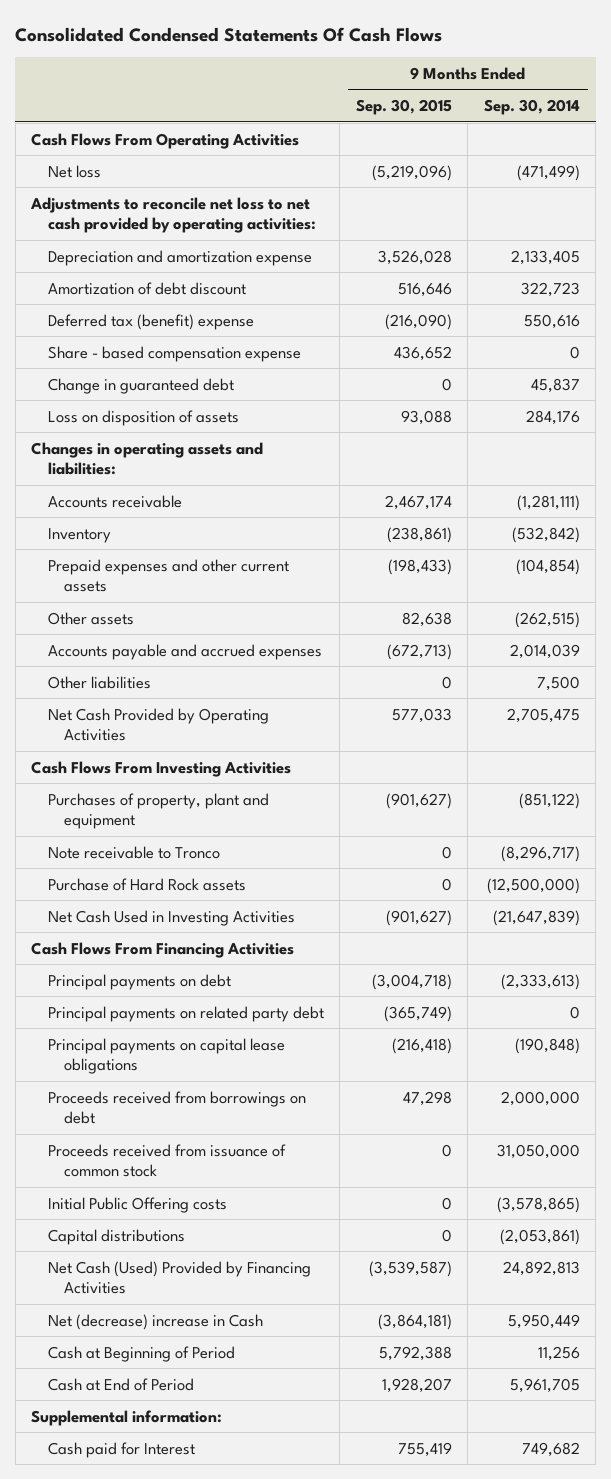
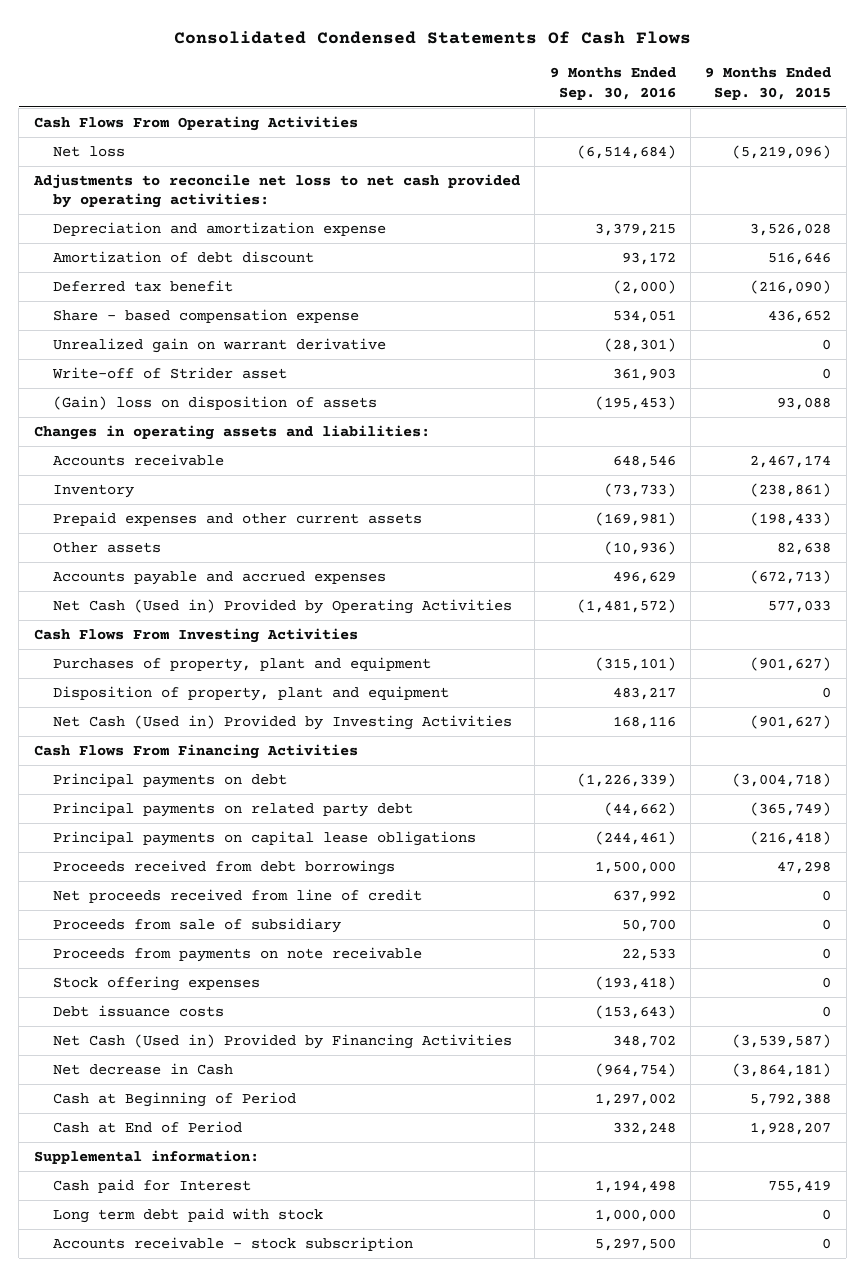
[483,98,580,115] Sep. 30, 2014 -> none
none -> [549,67,676,101] 9 Months Ended Sep. 30, 2016
[47,313,254,330] Deferred tax (benefit) expense -> [53,279,234,292] Deferred tax benefit
[47,377,234,394] Change in guaranteed debt -> none
none -> [53,337,387,353] Unrealized gain on warrant derivative
none -> [52,366,288,379] Write-off of Strider asset
[47,409,239,426] Loss on disposition of assets -> [53,395,378,410] (Gain) loss on disposition of assets
[47,675,151,689] Other liabilities -> none
[47,707,269,742] Net Cash Provided by Operating Activities -> [53,598,513,614] Net Cash (Used in) Provided by Operating Activities
[47,845,220,859] Note receivable to Tronco -> none
[47,877,246,891] Purchase of Hard Rock assets -> none
none -> [53,685,450,701] Disposition of property, plant and equipment
[47,909,295,926] Net Cash Used in Investing Activities -> [53,714,513,730] Net Cash (Used in) Provided by Investing Activities
[47,1143,286,1178] Proceeds received from issuance of common stock -> none
[47,1228,185,1245] Capital distributions -> none
[47,1090,306,1125] Proceeds received from borrowings on debt -> [53,859,396,875] Proceeds received from debt borrowings
none -> [53,888,423,903] Net proceeds received from line of credit
none -> [53,917,342,933] Proceeds from sale of subsidiary
none -> [53,946,423,962] Proceeds from payments on note receivable
[47,1196,227,1213] Initial Public Offering costs -> [53,975,261,991] Stock offering expenses
none -> [53,1004,225,1017] Debt issuance costs
[47,1260,311,1295] Net Cash (Used) Provided by Financing Activities -> [53,1033,513,1049] Net Cash (Used in) Provided by Financing Activities
[47,1313,263,1330] Net (decrease) increase in Cash -> [53,1062,234,1075] Net decrease in Cash
none -> [53,1207,324,1223] Long term debt paid with stock
none -> [53,1236,414,1251] Accounts receivable - stock subscription

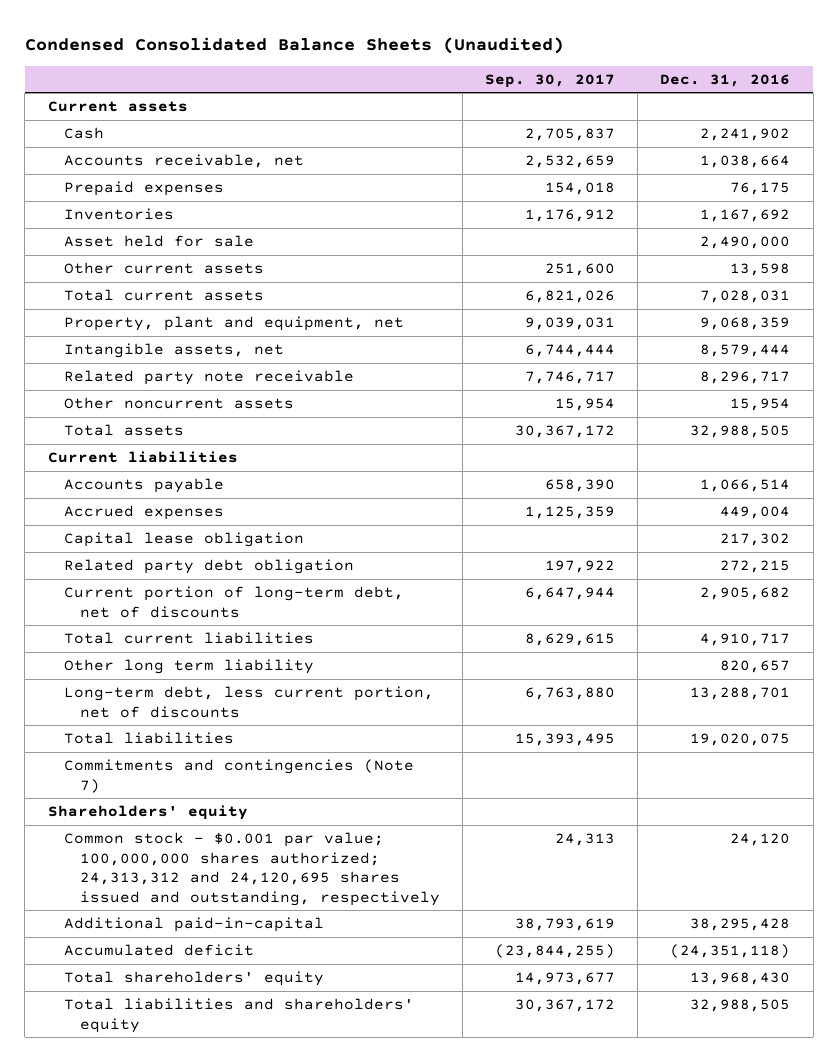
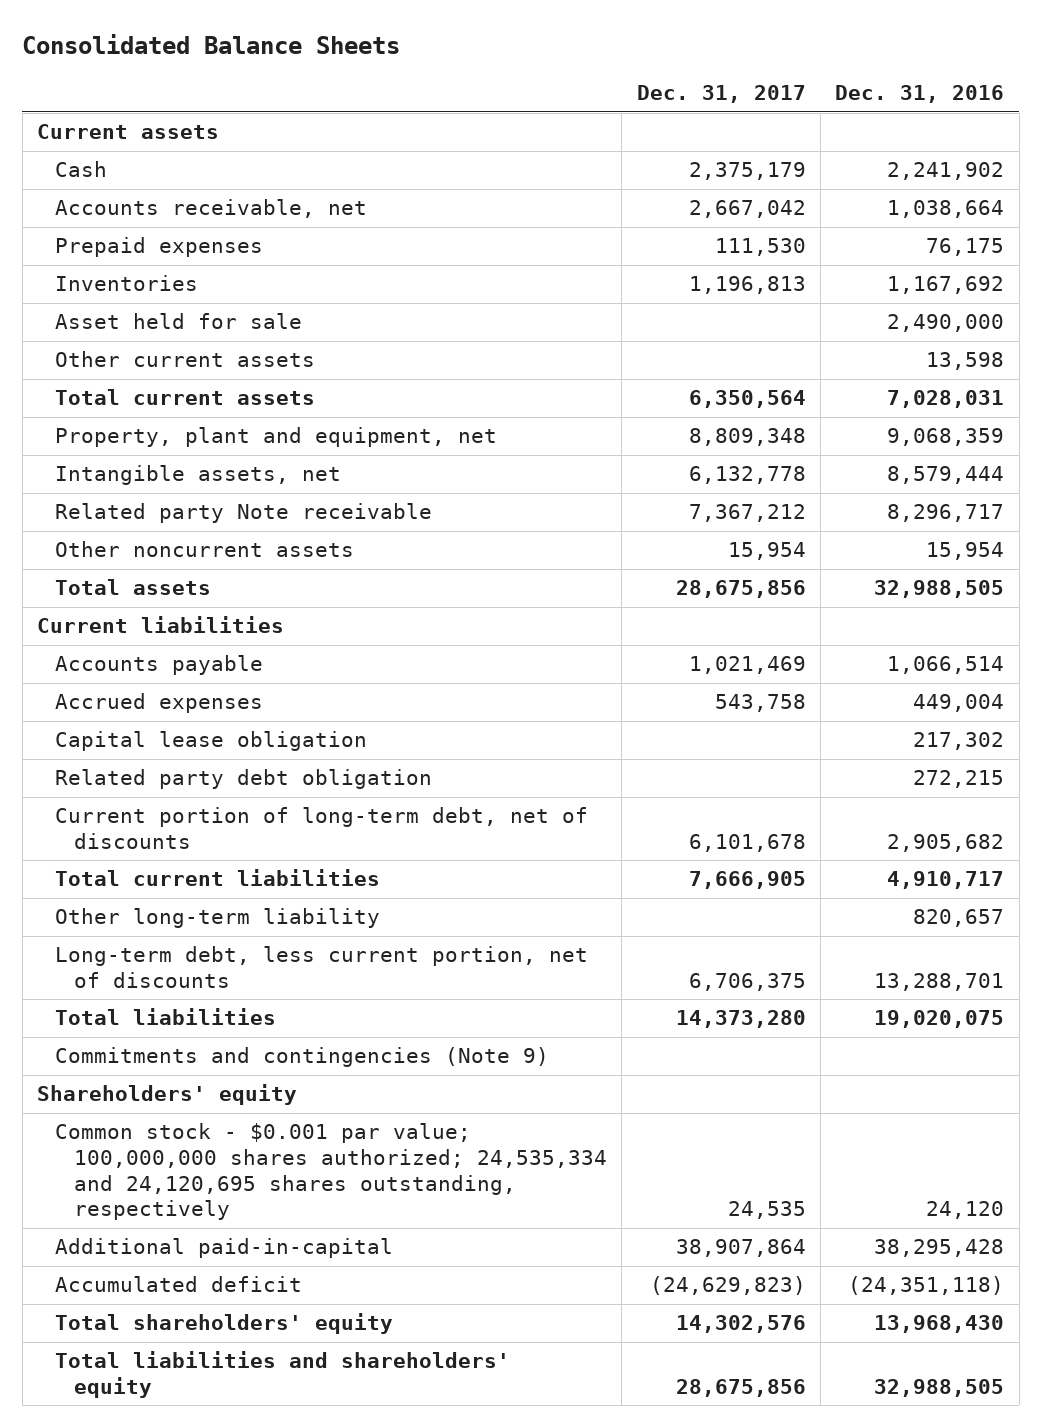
[24,36,564,54] Condensed Consolidated Balance Sheets (Unaudited) -> [22,33,401,54] Consolidated Balance Sheets
[485,73,616,88] Sep. 30, 2017 -> none
none -> [636,85,806,104] Dec. 31, 2017
[63,370,354,386] Related party note receivable -> [55,503,433,524] Related party Note receivable
[63,659,314,675] Other long term liability -> [55,908,381,929] Other long-term liability
[63,759,414,793] Commitments and contingencies (Note 7) -> [55,1047,550,1068] Commitments and contingencies (Note 9)
[63,832,441,906] Common stock - $0.001 par value; 100,000,000 shares authorized; 24,313,312 and 24,120,695 shares issued and outstanding, respectively -> [55,1123,608,1221] Common stock - $0.001 par value; 100,000,000 shares authorized; 24,535,334 and 24,120,695 shares outstanding, respectively

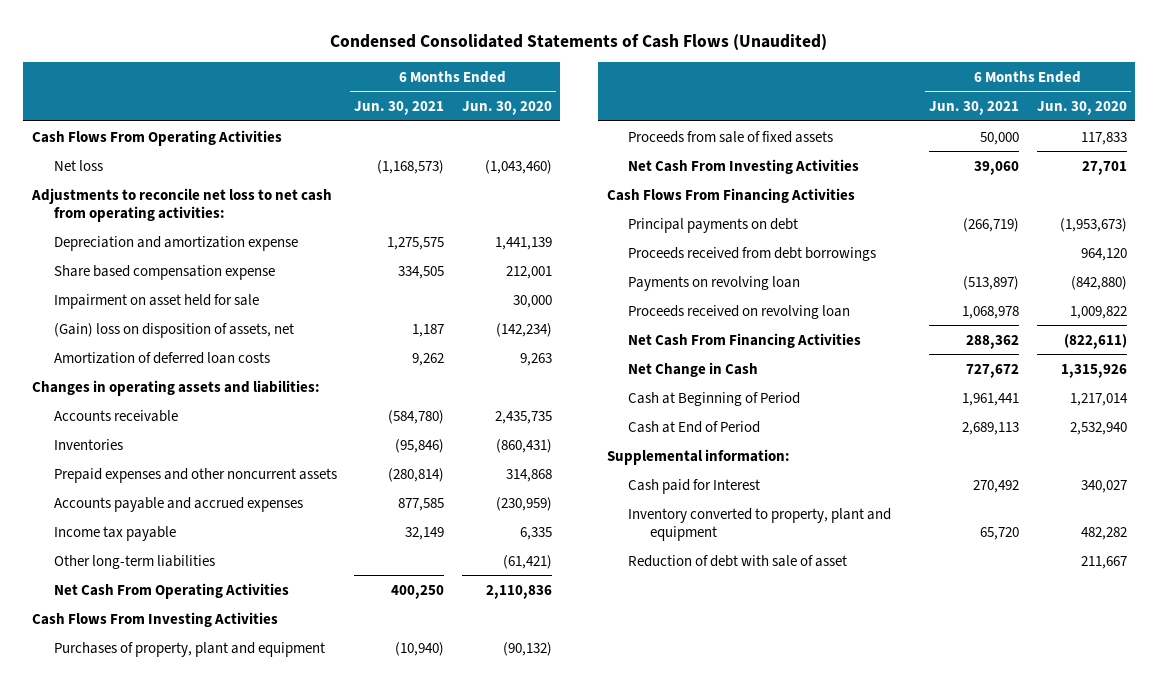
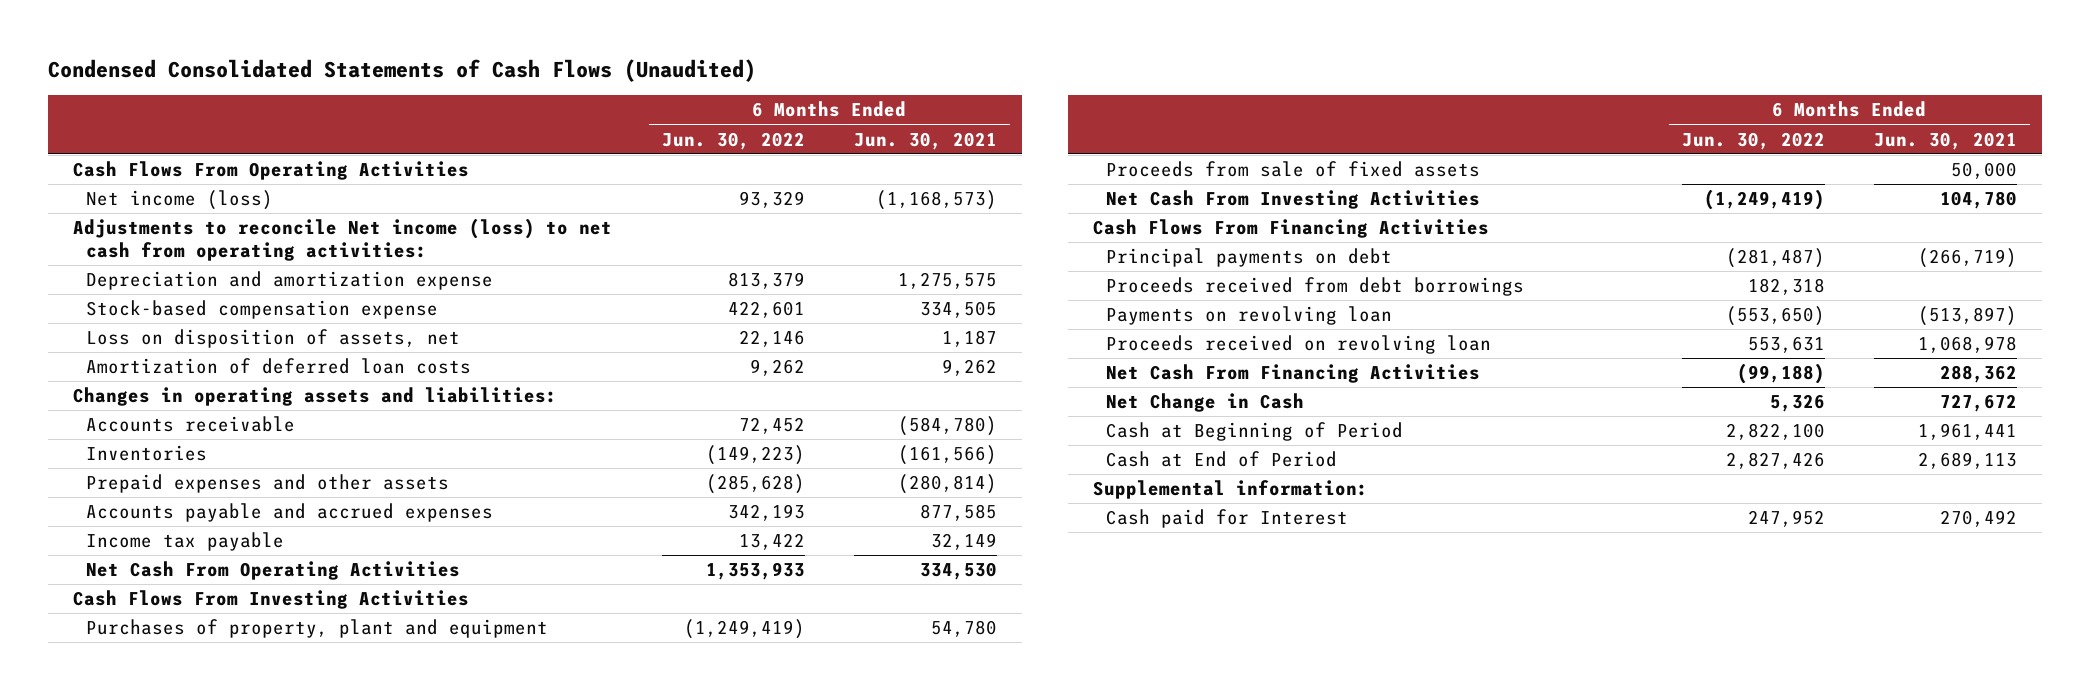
[461,101,552,116] Jun. 30, 2020 -> none
none -> [661,131,805,150] Jun. 30, 2022
[53,159,103,171] Net loss -> [86,190,274,211] Net income (loss)
[31,187,333,222] Adjustments to reconcile net loss to net cash from operating activities: -> [72,218,612,261] Adjustments to reconcile Net income (loss) to net cash from operating activities:
[53,293,259,309] Impairment on asset held for sale -> none
[53,264,275,280] Share based compensation expense -> [86,300,439,320] Stock-based compensation expense
[53,322,294,338] (Gain) loss on disposition of assets, net -> [86,329,461,349] Loss on disposition of assets, net
[395,438,445,453] (95,846) -> [898,445,998,466] (161,566)
[53,467,337,483] Prepaid expenses and other noncurrent assets -> [86,474,450,494] Prepaid expenses and other assets
[53,554,215,569] Other long-term liabilities -> none
[391,584,445,599] 400,250 -> [920,562,998,581] 334,530
[395,641,445,656] (10,940) -> [931,620,998,638] 54,780
[974,160,1020,175] 39,060 -> [1940,191,2018,210] 104,780
[628,507,892,541] Inventory converted to property, plant and equipment -> none
[628,554,848,567] Reduction of debt with sale of asset -> none

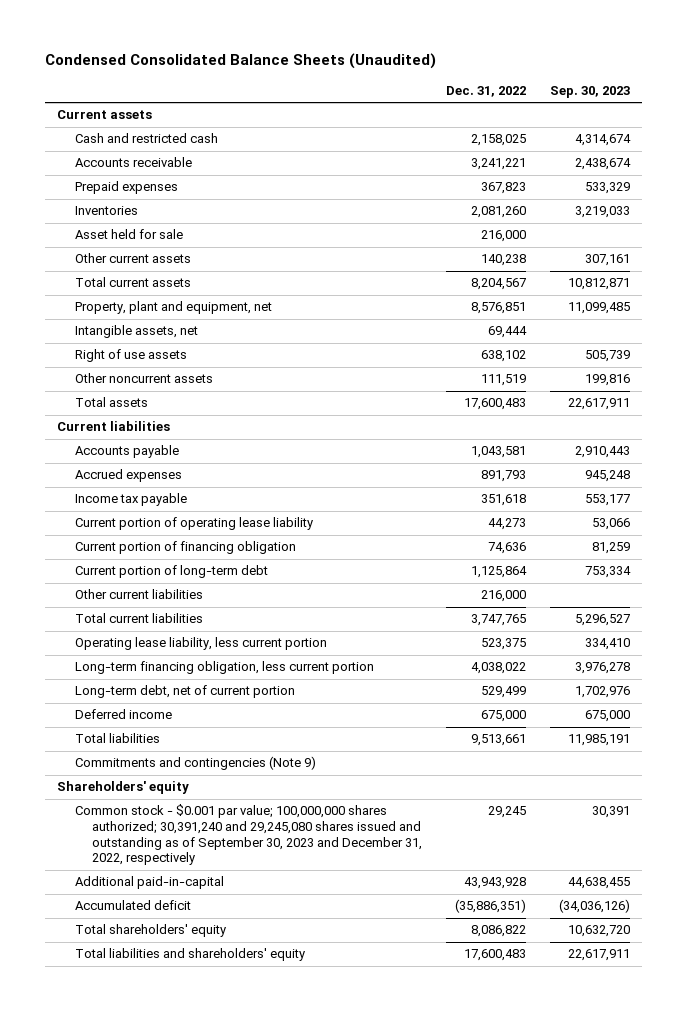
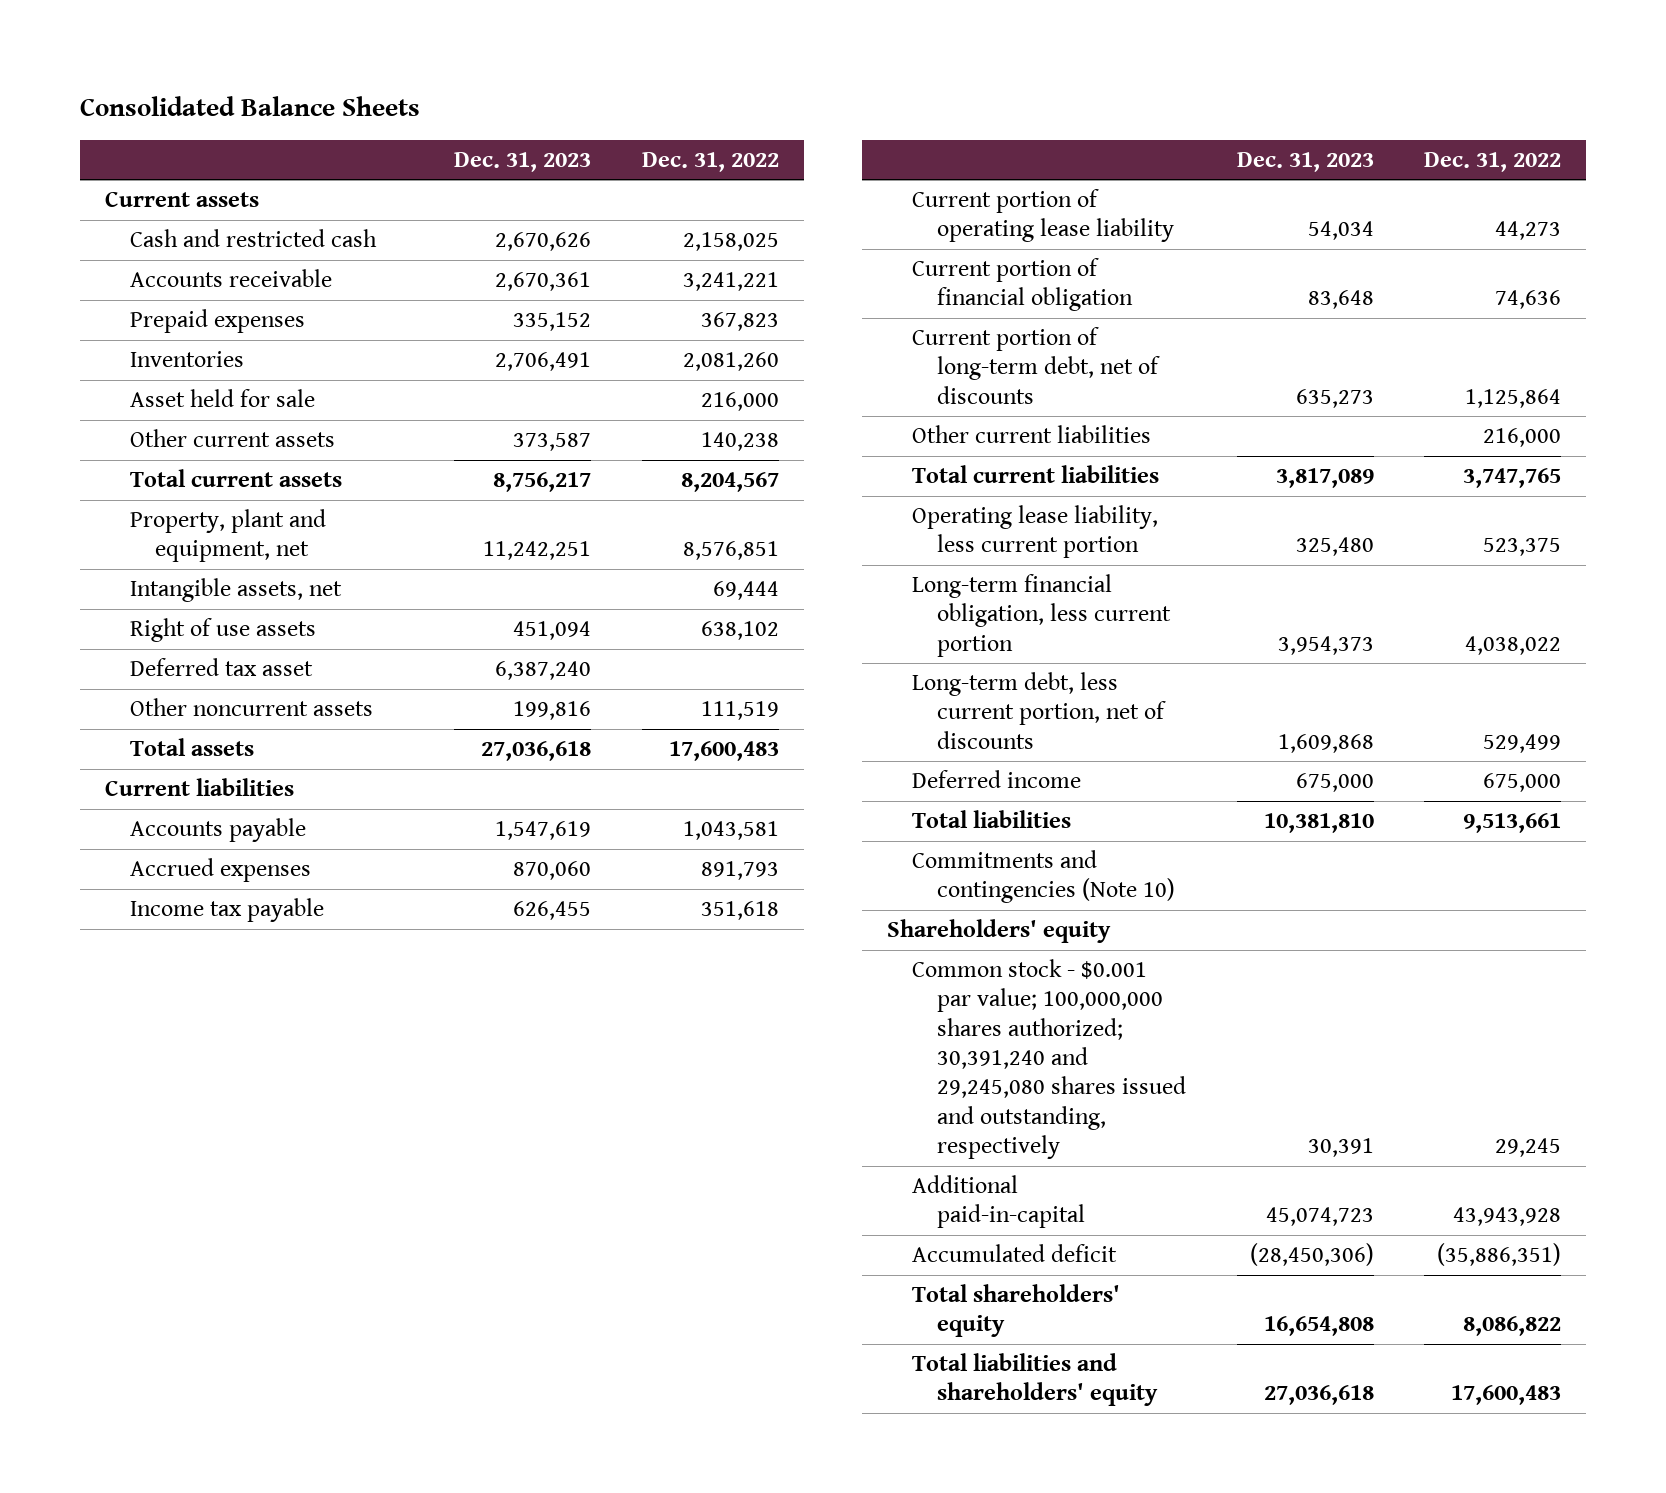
[45,53,437,70] Condensed Consolidated Balance Sheets (Unaudited) -> [80,96,421,117] Consolidated Balance Sheets
[549,86,630,99] Sep. 30, 2023 -> none
none -> [454,151,592,172] Dec. 31, 2023
none -> [130,658,314,677] Deferred tax asset
[74,541,296,555] Current portion of financing obligation -> [912,258,1134,312] Current portion of financial obligation
[74,565,268,579] Current portion of long-term debt -> [912,327,1161,404] Current portion of long-term debt, net of discounts
[74,661,374,675] Long-term financing obligation, less current portion -> [912,574,1172,657] Long-term financial obligation, less current portion
[74,685,295,699] Long-term debt, net of current portion -> [912,672,1167,749] Long-term debt, less current portion, net of discounts
[74,756,316,771] Commitments and contingencies (Note 9) -> [912,850,1176,904] Commitments and contingencies (Note 10)
[74,804,423,866] Common stock - $0.001 par value; 100,000,000 shares authorized; 30,391,240 and 29,245,080 shares issued and outstanding as of September 30, 2023 and December 31, 2022, respectively -> [912,959,1187,1160] Common stock - $0.001 par value; 100,000,000 shares authorized; 30,391,240 and 29,245,080 shares issued and outstanding, respectively

